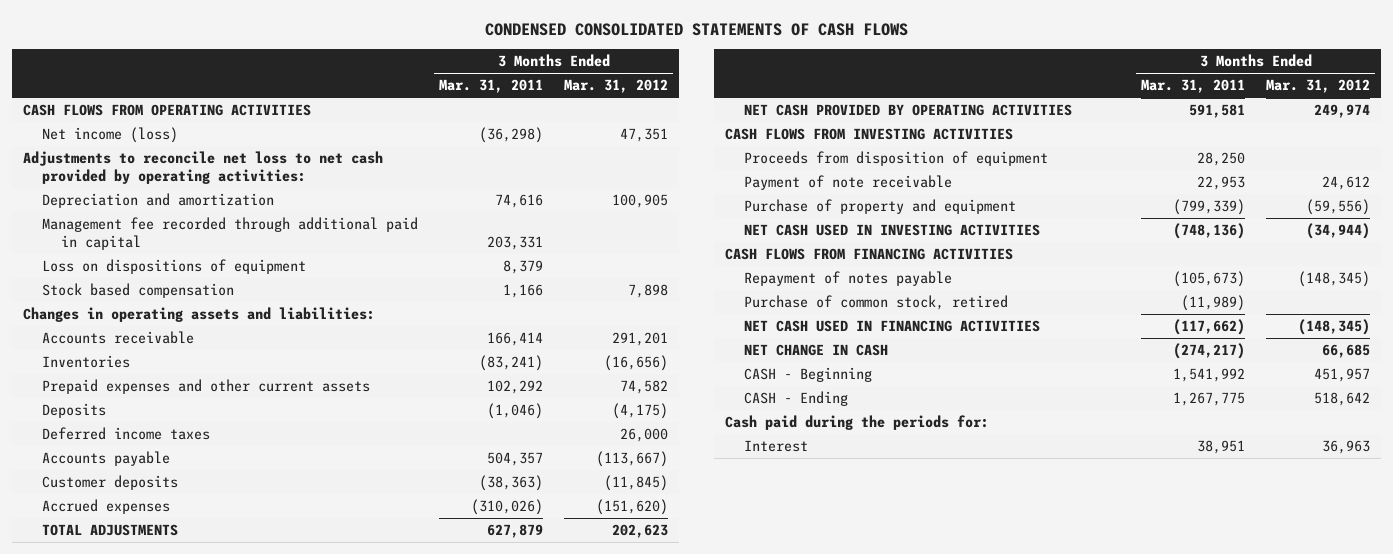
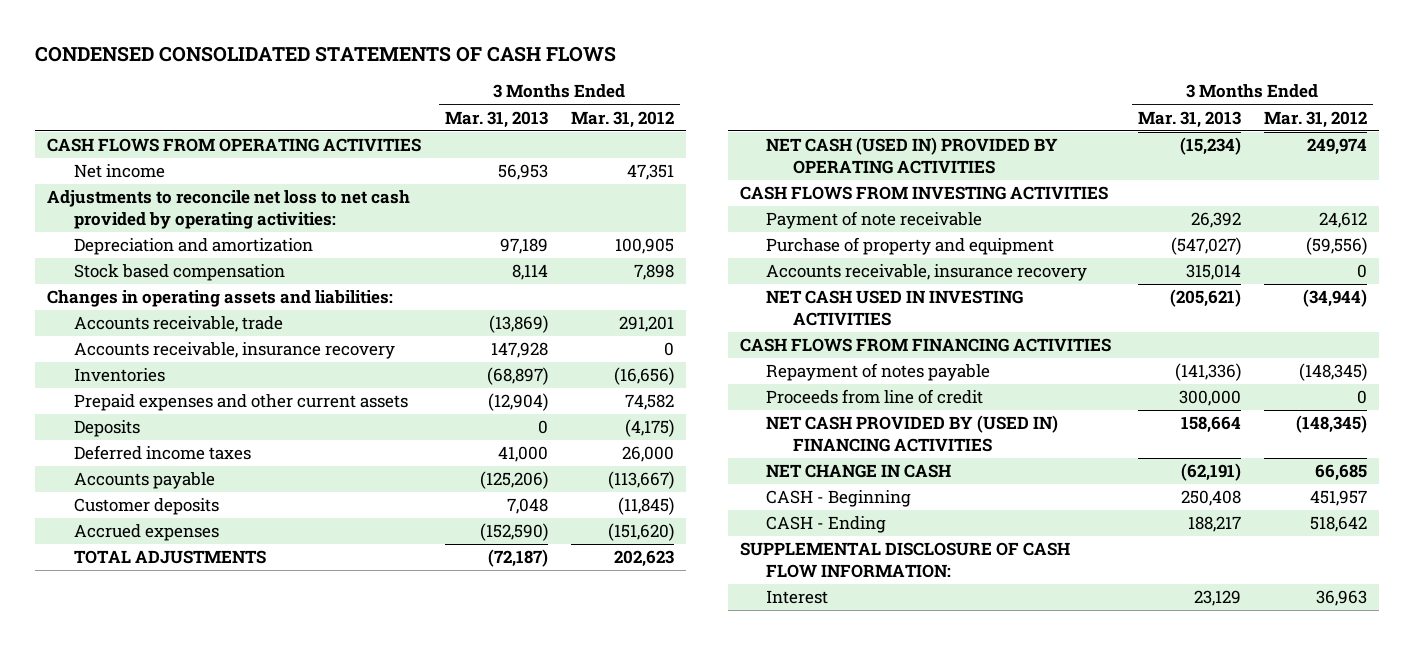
[439,79,544,94] Mar. 31, 2011 -> none
none -> [444,110,548,128] Mar. 31, 2013
[41,127,178,144] Net income (loss) -> [73,164,165,179] Net income
[41,217,418,250] Management fee recorded through additional paid in capital -> none
[41,259,306,275] Loss on dispositions of equipment -> none
[41,331,194,345] Accounts receivable -> [73,316,283,333] Accounts receivable, trade
none -> [73,342,395,360] Accounts receivable, insurance recovery
[743,104,1072,117] NET CASH PROVIDED BY OPERATING ACTIVITIES -> [766,137,1059,174] NET CASH (USED IN) PROVIDED BY OPERATING ACTIVITIES
[743,151,1048,167] Proceeds from disposition of equipment -> none
none -> [766,264,1088,282] Accounts receivable, insurance recovery
[743,295,1008,311] Purchase of common stock, retired -> none
none -> [766,389,984,405] Proceeds from line of credit
[743,320,1040,333] NET CASH USED IN FINANCING ACTIVITIES -> [766,415,1059,452] NET CASH PROVIDED BY (USED IN) FINANCING ACTIVITIES
[724,415,989,431] Cash paid during the periods for: -> none
none -> [739,542,1070,578] SUPPLEMENTAL DISCLOSURE OF CASH FLOW INFORMATION:

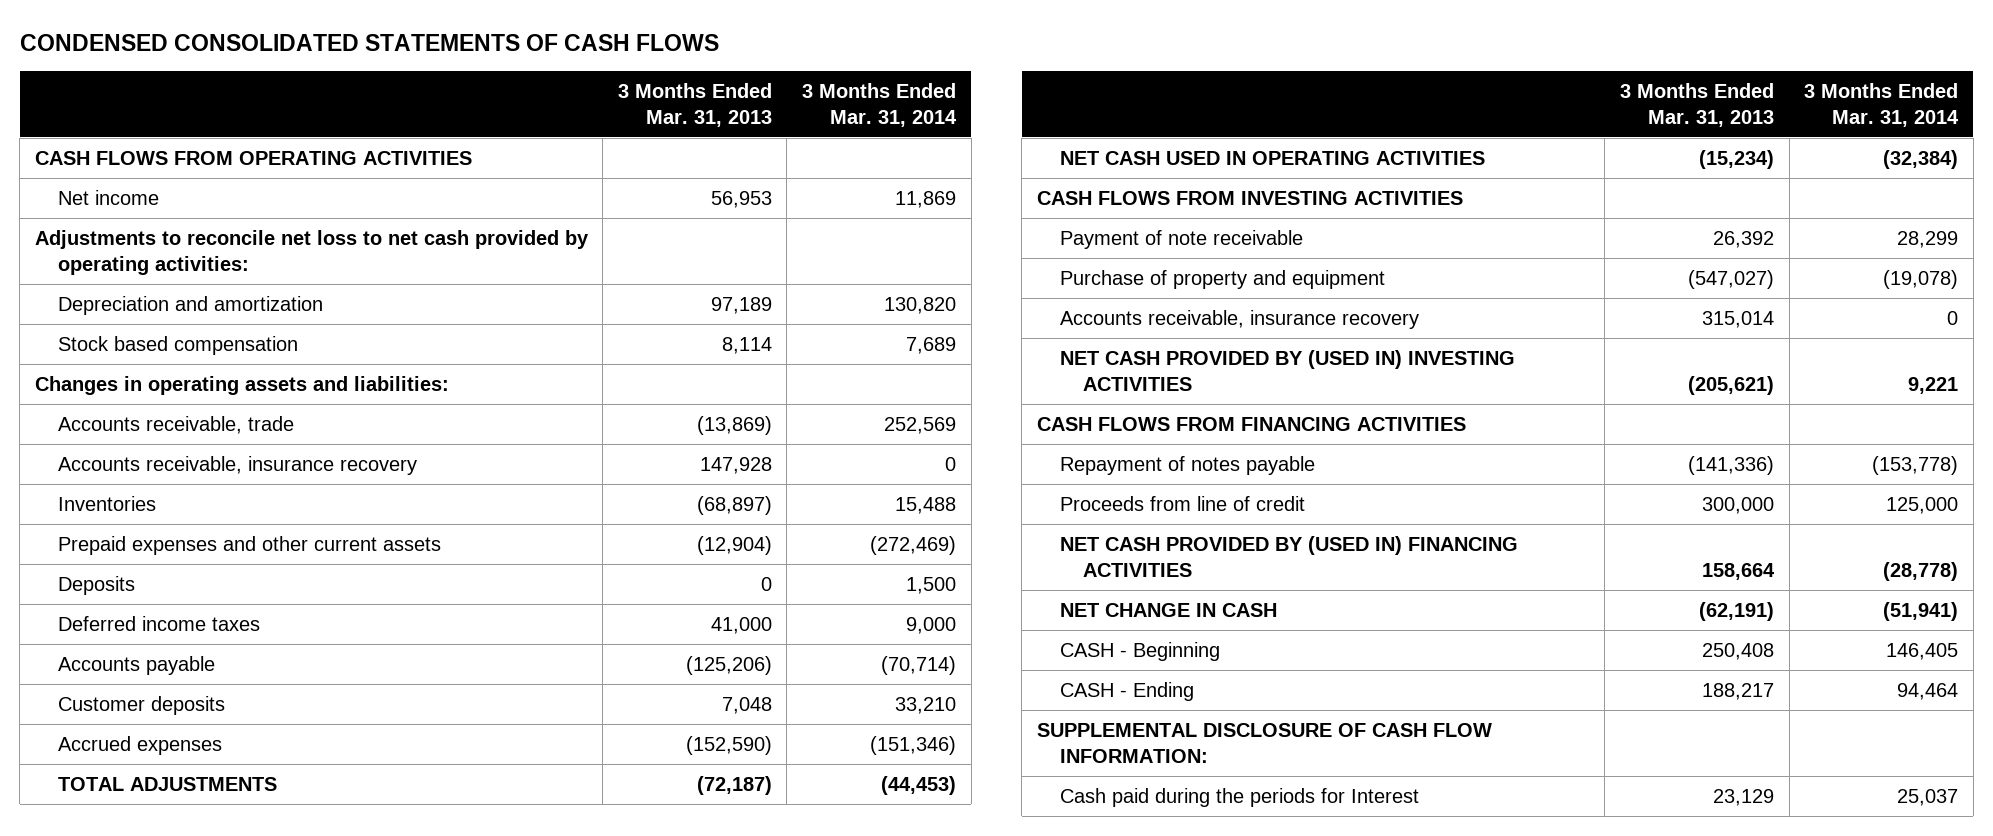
[571,110,675,128] Mar. 31, 2012 -> none
none -> [802,83,958,127] 3 Months Ended Mar. 31, 2014
[766,137,1059,174] NET CASH (USED IN) PROVIDED BY OPERATING ACTIVITIES -> [1059,150,1485,165] NET CASH USED IN OPERATING ACTIVITIES
[766,290,1024,326] NET CASH USED IN INVESTING ACTIVITIES -> [1059,349,1515,391] NET CASH PROVIDED BY (USED IN) INVESTING ACTIVITIES
[766,590,829,605] Interest -> [1059,787,1419,807] Cash paid during the periods for Interest

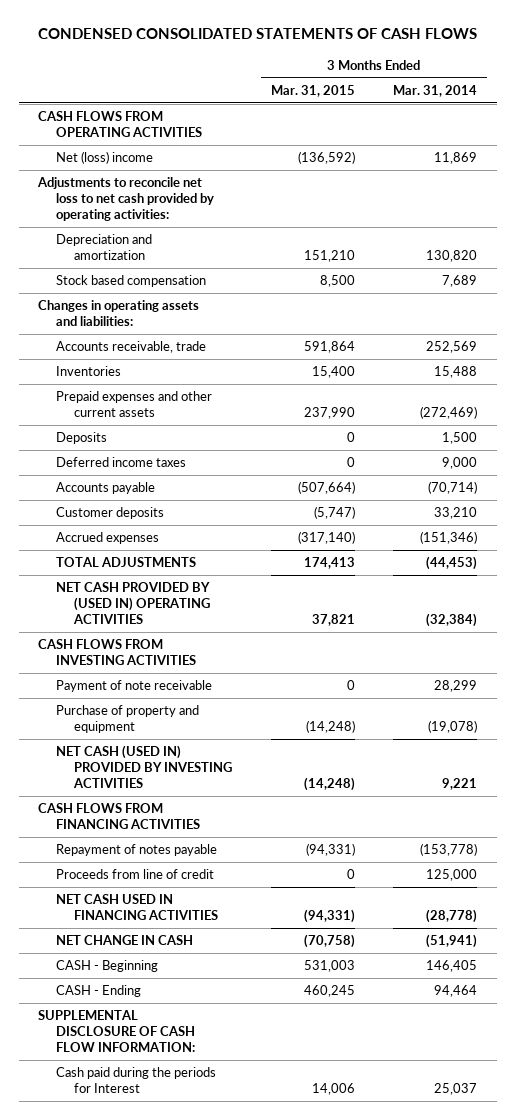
[617,83,772,127] 3 Months Ended Mar. 31, 2013 -> none
none -> [270,85,355,98] Mar. 31, 2015
[57,189,159,205] Net income -> [55,151,153,165] Net (loss) income
[57,455,417,475] Accounts receivable, insurance recovery -> none
[1059,150,1485,165] NET CASH USED IN OPERATING ACTIVITIES -> [55,582,210,624] NET CASH PROVIDED BY (USED IN) OPERATING ACTIVITIES
[1059,309,1419,329] Accounts receivable, insurance recovery -> none
[1059,349,1515,391] NET CASH PROVIDED BY (USED IN) INVESTING ACTIVITIES -> [55,745,232,788] NET CASH (USED IN) PROVIDED BY INVESTING ACTIVITIES
[1059,535,1518,577] NET CASH PROVIDED BY (USED IN) FINANCING ACTIVITIES -> [55,894,218,921] NET CASH USED IN FINANCING ACTIVITIES

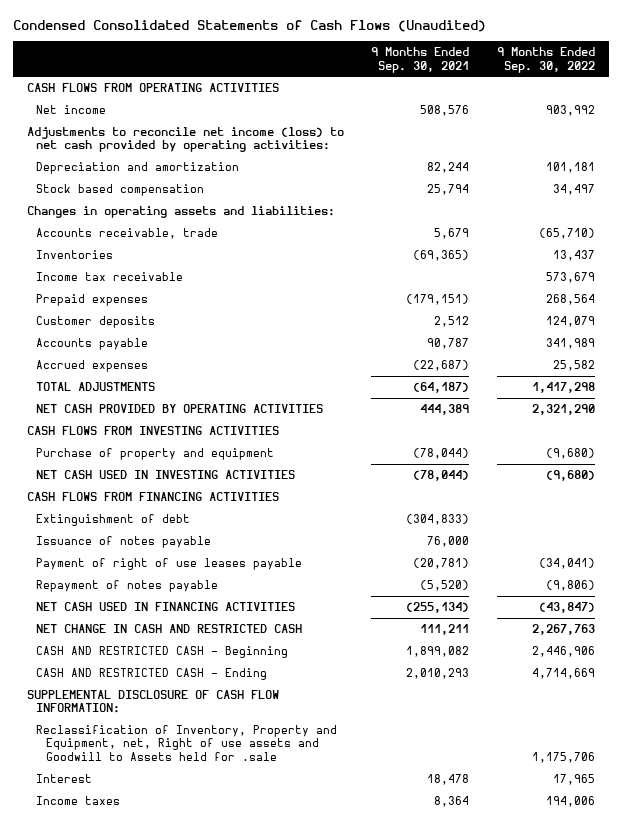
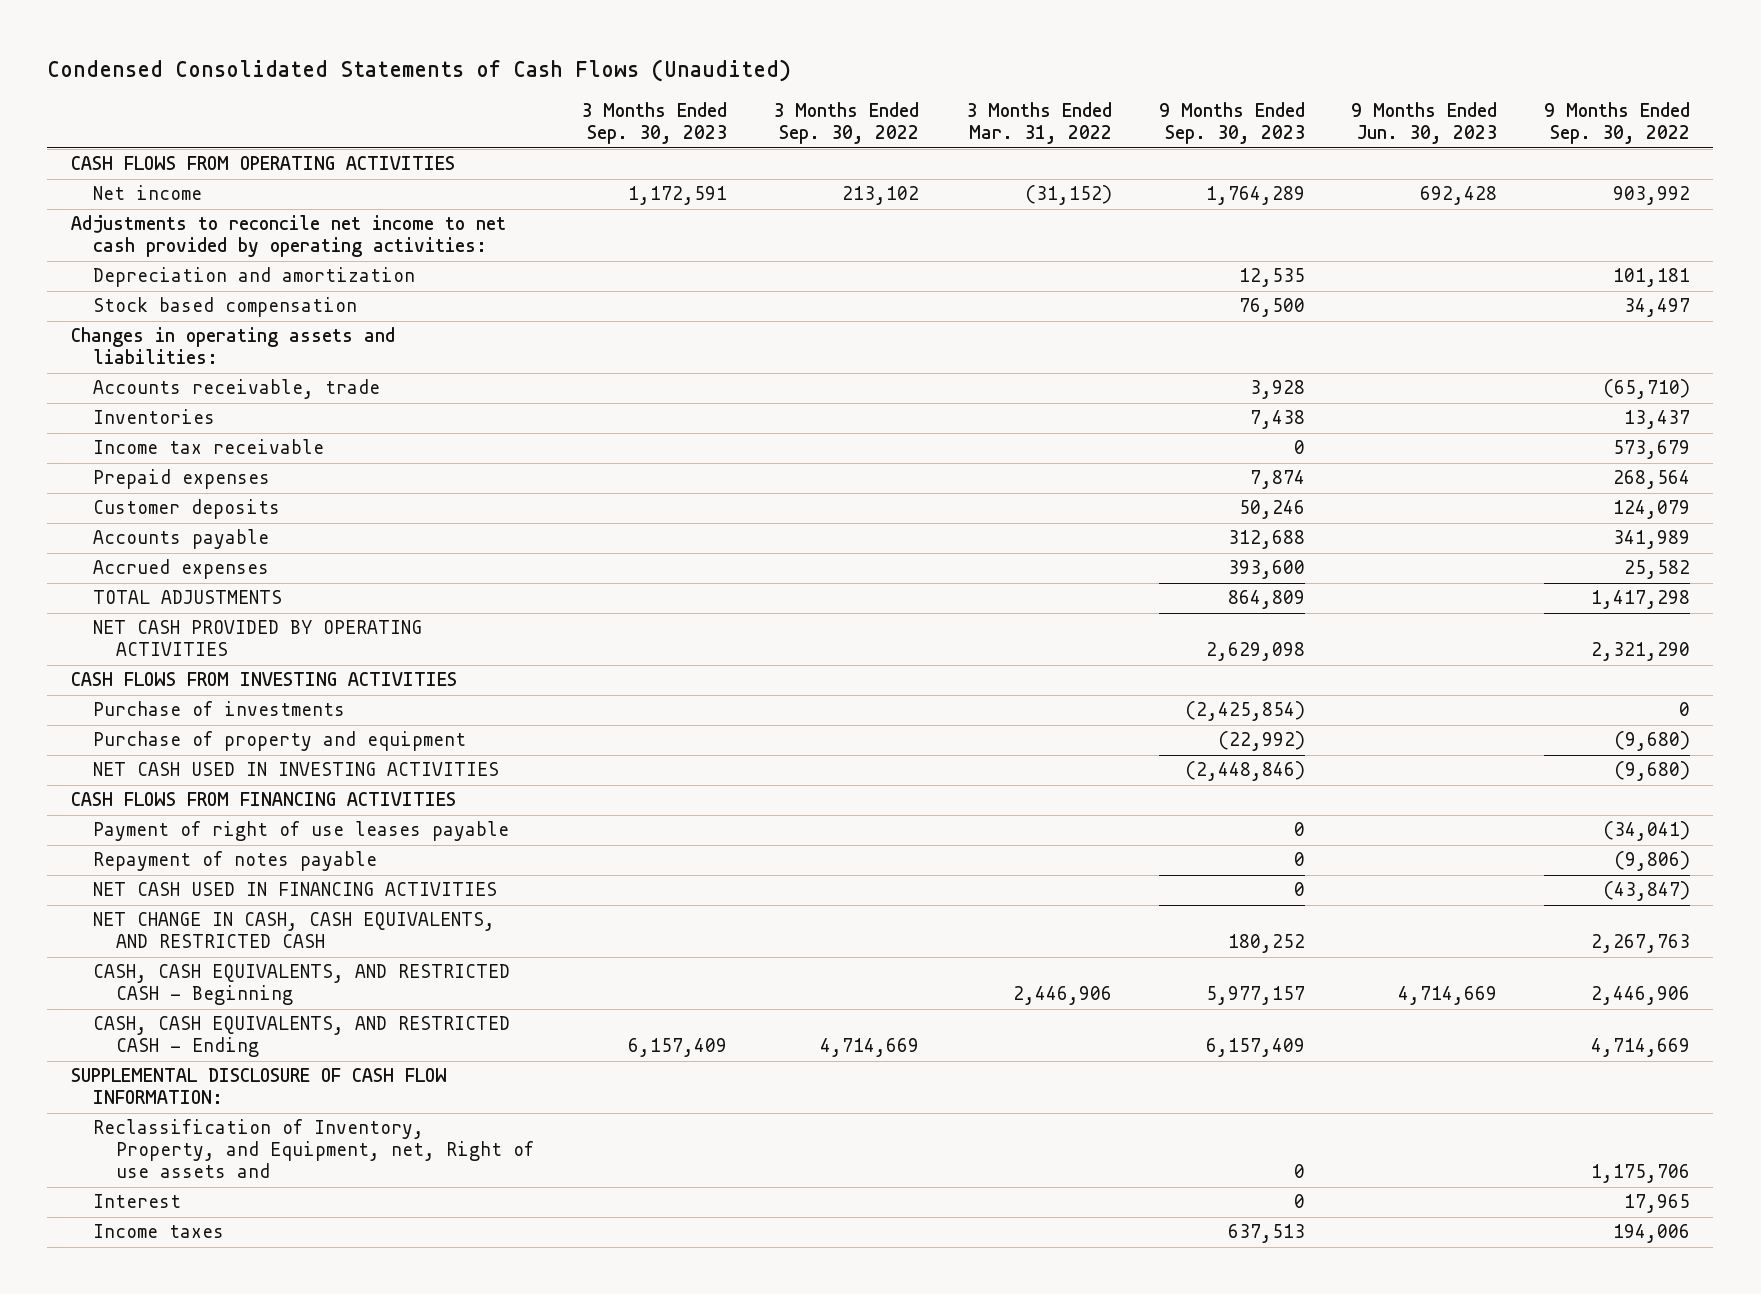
[371,47,470,73] 9 Months Ended Sep. 30, 2021 -> none
none -> [580,102,727,145] 3 Months Ended Sep. 30, 2023
none -> [773,102,920,145] 3 Months Ended Sep. 30, 2022
none -> [966,102,1113,145] 3 Months Ended Mar. 31, 2022
none -> [1158,102,1305,145] 9 Months Ended Sep. 30, 2023
none -> [1351,102,1498,145] 9 Months Ended Jun. 30, 2023
[26,127,344,153] Adjustments to reconcile net income (loss) to net cash provided by operating activities: -> [70,215,506,258] Adjustments to reconcile net income to net cash provided by operating activities:
none -> [93,701,346,717] Purchase of investments
[36,514,191,527] Extinguishment of debt -> none
[36,536,212,549] Issuance of notes payable -> none
[36,624,303,634] NET CHANGE IN CASH AND RESTRICTED CASH -> [93,912,496,949] NET CHANGE IN CASH, CASH EQUIVALENTS, AND RESTRICTED CASH
[36,646,289,659] CASH AND RESTRICTED CASH - Beginning -> [93,964,511,1006] CASH, CASH EQUIVALENTS, AND RESTRICTED CASH - Beginning
[36,668,268,681] CASH AND RESTRICTED CASH - Ending -> [93,1016,511,1058] CASH, CASH EQUIVALENTS, AND RESTRICTED CASH - Ending
[36,725,338,761] Reclassification of Inventory, Property and Equipment, net, Right of use assets and Goodwill to Assets held for .sale -> [93,1119,535,1179] Reclassification of Inventory, Property, and Equipment, net, Right of use assets and

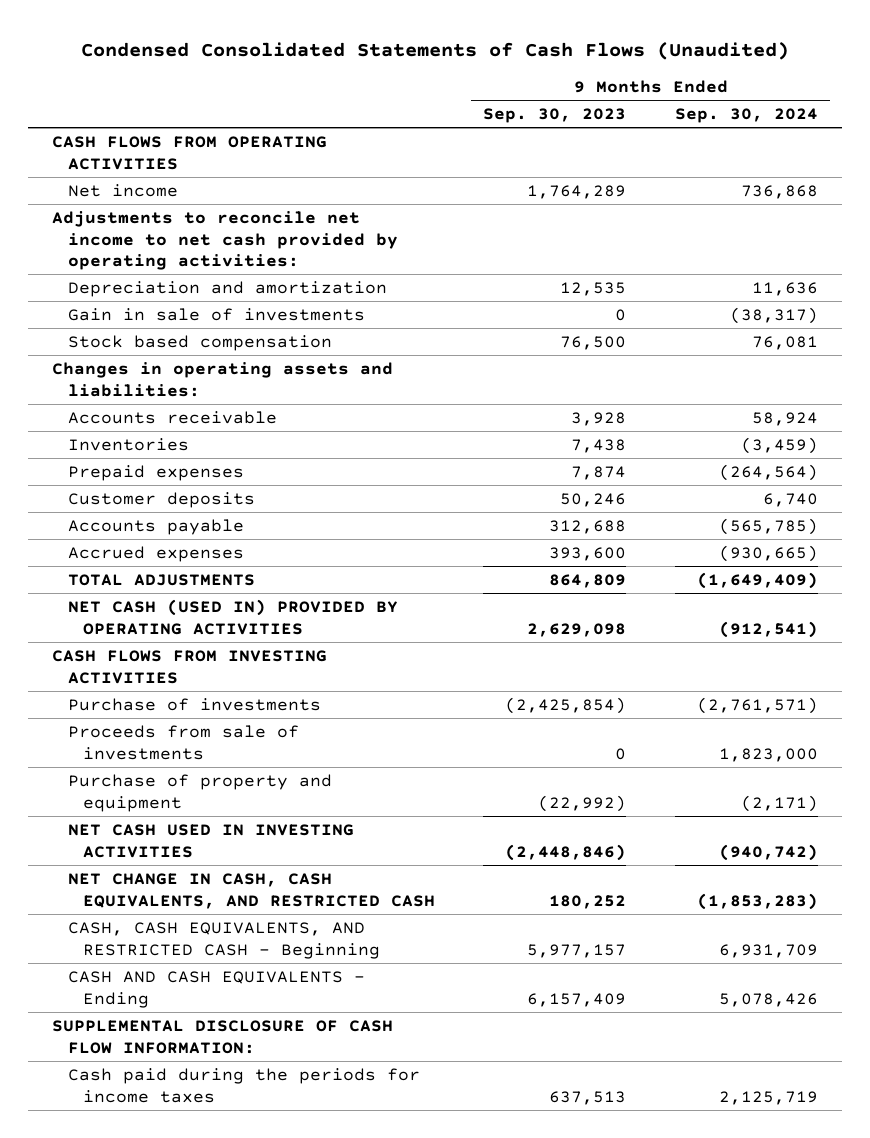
[580,102,727,145] 3 Months Ended Sep. 30, 2023 -> none
[773,102,920,145] 3 Months Ended Sep. 30, 2022 -> none
[966,102,1113,145] 3 Months Ended Mar. 31, 2022 -> none
[1351,102,1498,145] 9 Months Ended Jun. 30, 2023 -> none
[1543,102,1690,145] 9 Months Ended Sep. 30, 2022 -> none
none -> [675,108,819,124] Sep. 30, 2024
none -> [67,307,365,321] Gain in sale of investments
[93,379,381,400] Accounts receivable, trade -> [67,410,277,424] Accounts receivable
[93,439,325,455] Income tax receivable -> none
[93,620,423,657] NET CASH PROVIDED BY OPERATING ACTIVITIES -> [67,598,398,635] NET CASH (USED IN) PROVIDED BY OPERATING ACTIVITIES
none -> [67,724,299,760] Proceeds from sale of investments
[70,792,456,807] CASH FLOWS FROM FINANCING ACTIVITIES -> none
[93,821,510,842] Payment of right of use leases payable -> none
[93,851,378,872] Repayment of notes payable -> none
[93,882,498,897] NET CASH USED IN FINANCING ACTIVITIES -> none
[93,1016,511,1058] CASH, CASH EQUIVALENTS, AND RESTRICTED CASH - Ending -> [67,970,365,1008] CASH AND CASH EQUIVALENTS - Ending
[93,1119,535,1179] Reclassification of Inventory, Property, and Equipment, net, Right of use assets and -> none
[93,1194,182,1209] Interest -> none
[93,1224,225,1239] Income taxes -> [67,1067,420,1103] Cash paid during the periods for income taxes

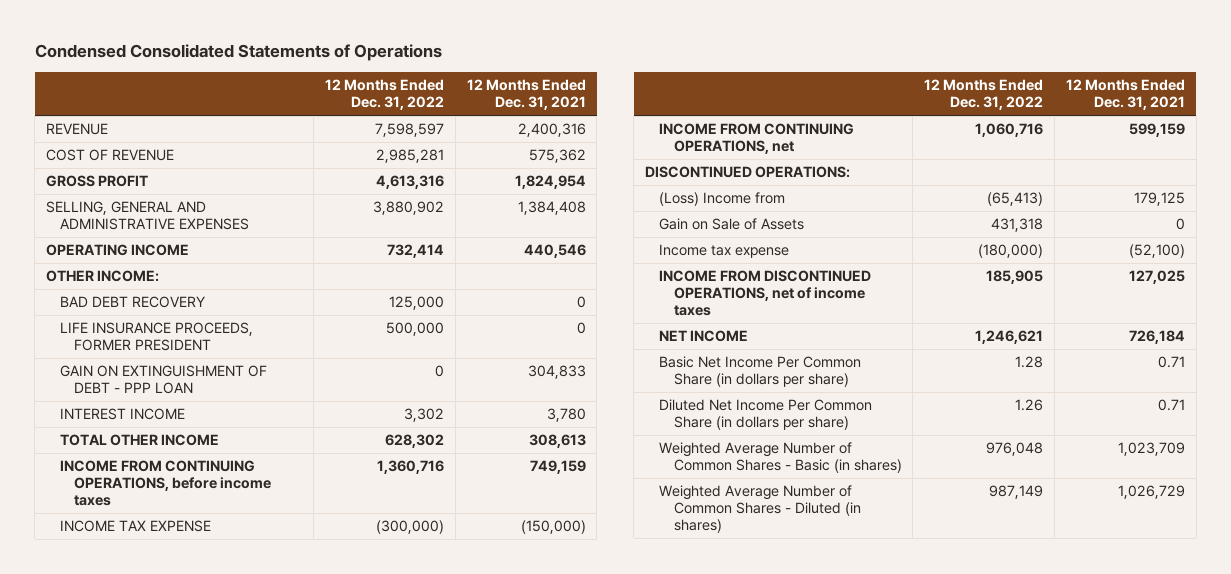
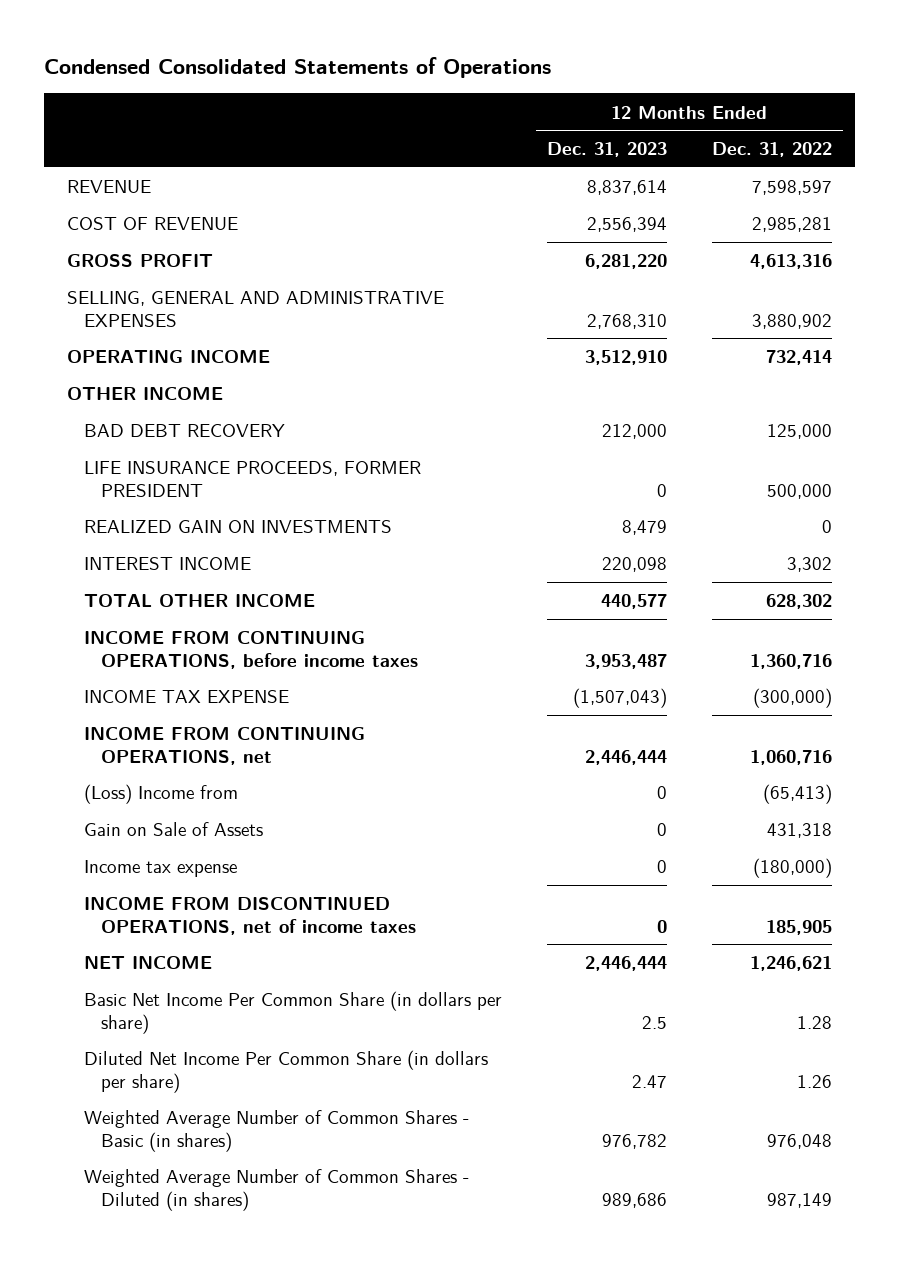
[466,79,586,111] 12 Months Ended Dec. 31, 2021 -> none
none -> [546,142,667,158] Dec. 31, 2023
[45,270,159,283] OTHER INCOME: -> [66,387,223,401] OTHER INCOME
[60,365,268,395] GAIN ON EXTINGUISHMENT OF DEBT - PPP LOAN -> none
none -> [83,520,392,534] REALIZED GAIN ON INVESTMENTS
[645,166,851,179] DISCONTINUED OPERATIONS: -> none

